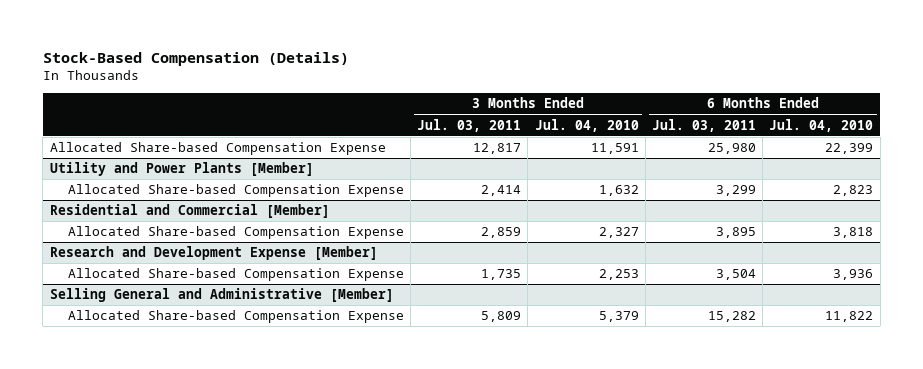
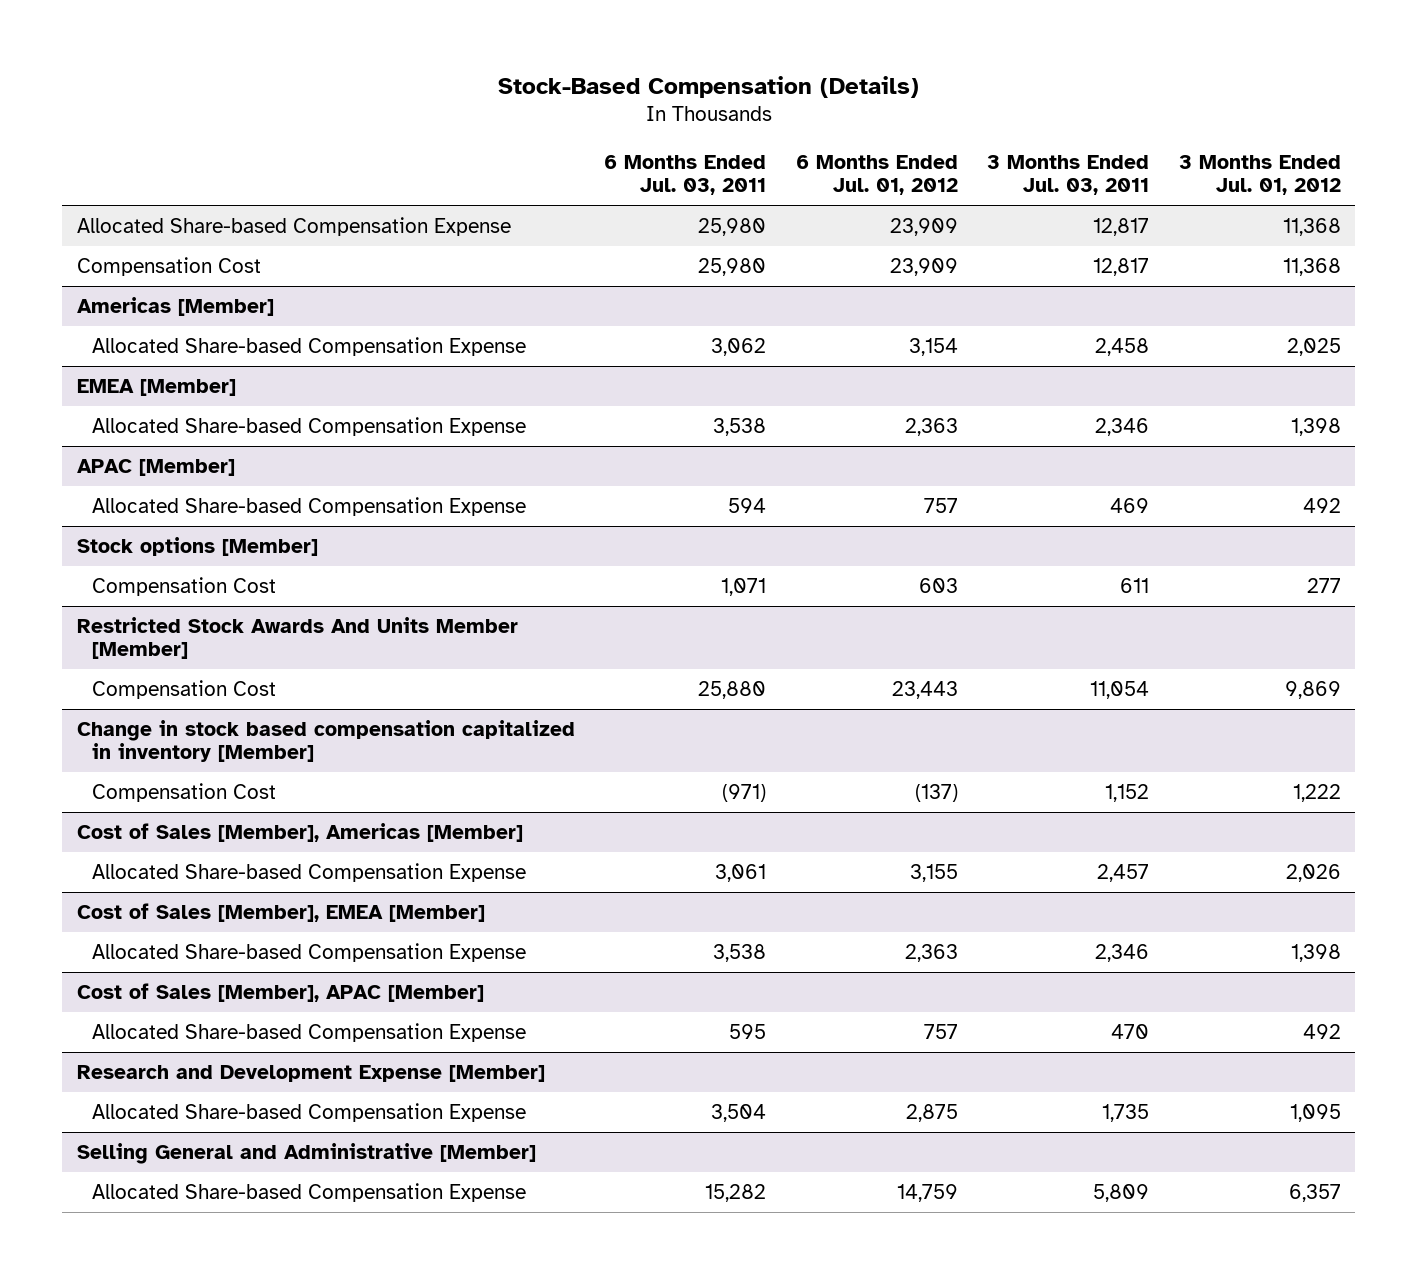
[534,118,639,132] Jul. 04, 2010 -> none
[769,118,874,132] Jul. 04, 2010 -> none
none -> [795,154,958,196] 6 Months Ended Jul. 01, 2012
none -> [1178,154,1341,196] 3 Months Ended Jul. 01, 2012
[49,162,314,177] Utility and Power Plants [Member] -> none
[49,204,330,219] Residential and Commercial [Member] -> none
none -> [76,256,261,276] Compensation Cost
none -> [76,296,274,316] Americas [Member]
[481,185,522,197] 2,414 -> [1095,337,1150,356] 2,458
[715,185,756,197] 3,299 -> [711,337,767,356] 3,062
none -> [76,378,236,396] EMEA [Member]
[481,227,522,239] 2,859 -> [1095,417,1150,436] 2,346
[715,227,756,239] 3,895 -> [713,417,767,436] 3,538
none -> [76,458,235,476] APAC [Member]
none -> [92,496,527,516] Allocated Share-based Compensation Expense
none -> [76,536,318,556] Stock options [Member]
none -> [92,576,277,596] Compensation Cost
none -> [76,616,518,660] Restricted Stock Awards And Units Member [Member]
none -> [92,679,277,699] Compensation Cost
none -> [76,719,575,763] Change in stock based compensation capitalized in inventory [Member]
none -> [92,782,277,802] Compensation Cost
none -> [76,822,523,842] Cost of Sales [Member], Americas [Member]
none -> [92,862,527,882] Allocated Share-based Compensation Expense
none -> [76,902,485,922] Cost of Sales [Member], EMEA [Member]
none -> [92,942,527,962] Allocated Share-based Compensation Expense
none -> [76,982,484,1002] Cost of Sales [Member], APAC [Member]
none -> [92,1022,527,1042] Allocated Share-based Compensation Expense

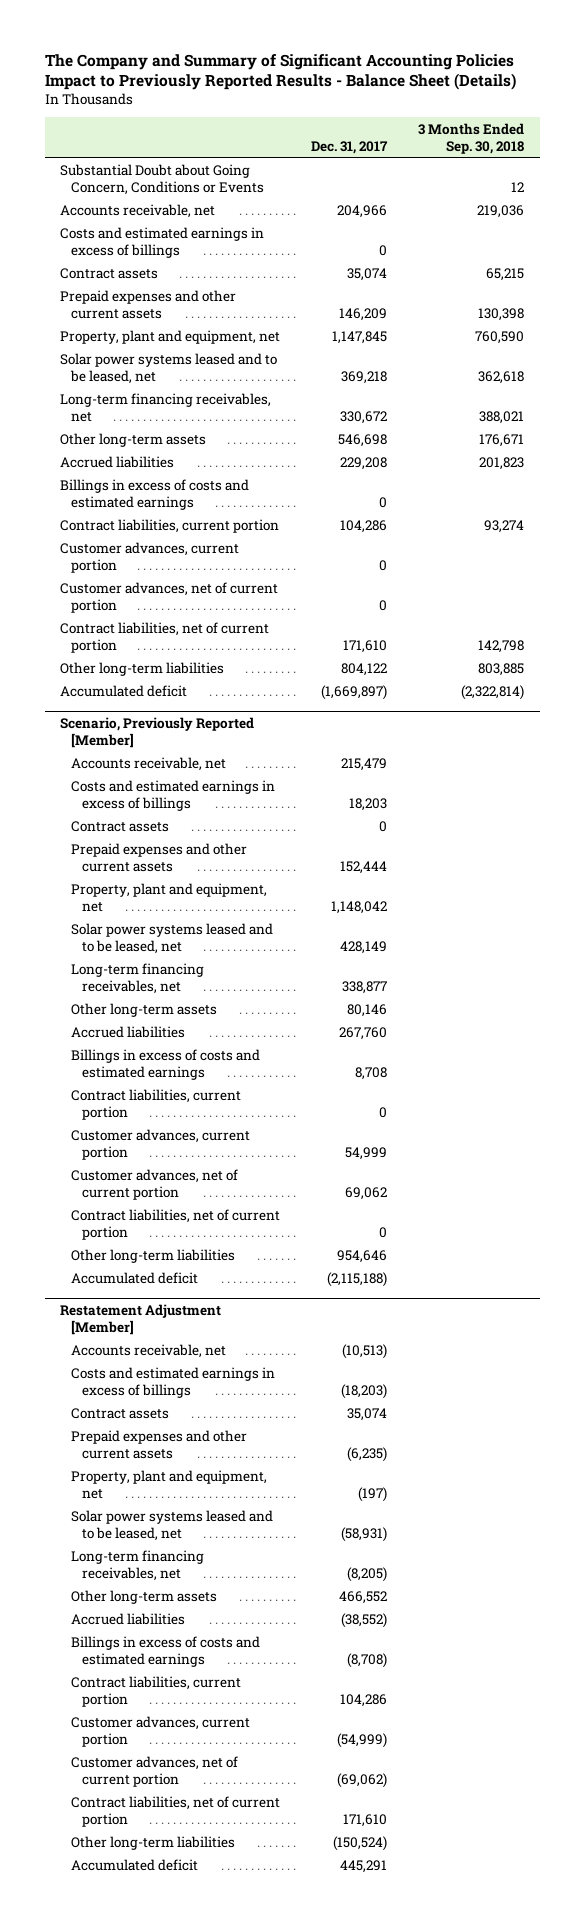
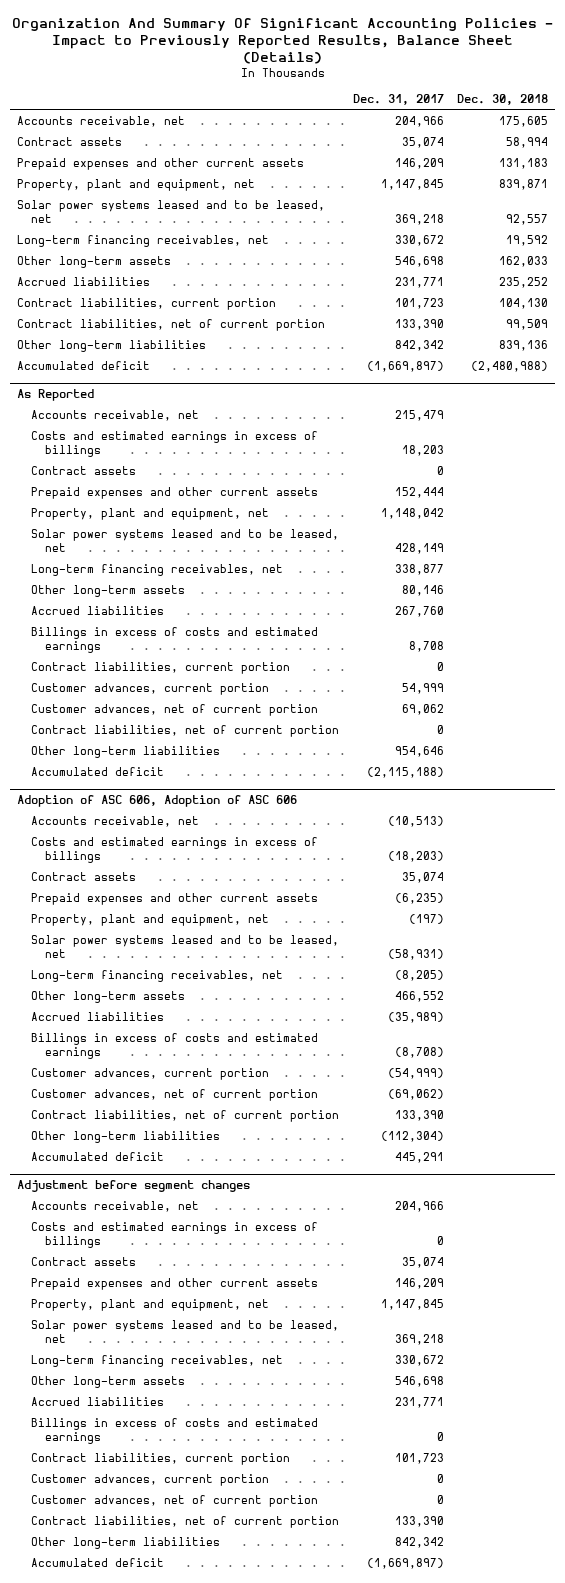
[44,53,516,91] The Company and Summary of Significant Accounting Policies Impact to Previously Reported Results - Balance Sheet (Details) -> [11,17,553,65] Organization And Summary Of Significant Accounting Policies - Impact to Previously Reported Results, Balance Sheet (Details)
[418,122,525,154] 3 Months Ended Sep. 30, 2018 -> none
none -> [456,94,548,106] Dec. 30, 2018
[60,164,265,196] Substantial Doubt about Going Concern, Conditions or Events -> none
[60,227,265,259] Costs and estimated earnings in excess of billings -> none
[60,479,250,511] Billings in excess of costs and estimated earnings -> none
[60,542,240,574] Customer advances, current portion -> none
[60,582,279,614] Customer advances, net of current portion -> none
[340,457,388,471] 229,208 -> [394,276,444,288] 231,771
[340,520,388,534] 104,286 -> [394,297,444,309] 101,723
[343,640,388,654] 171,610 -> [394,318,444,330] 133,390
[341,663,388,677] 804,122 -> [394,339,444,351] 842,342
[60,716,255,748] Scenario, Previously Reported [Member] -> none
none -> [17,388,95,401] As Reported
[60,1303,222,1335] Restatement Adjustment [Member] -> none
none -> [17,794,298,807] Adoption of ASC 606, Adoption of ASC 606
[341,1613,388,1629] (38,552) -> [387,1011,444,1023] (35,989)
[71,1676,242,1708] Contract liabilities, current portion -> none
[343,1814,388,1828] 171,610 -> [394,1109,444,1121] 133,390
[333,1836,388,1852] (150,524) -> [380,1130,444,1142] (112,304)
none -> [17,1179,251,1192] Adjustment before segment changes
none -> [31,1200,200,1212] Accounts receivable, net
none -> [31,1221,319,1249] Costs and estimated earnings in excess of billings
none -> [31,1256,137,1266] Contract assets
none -> [31,1277,319,1290] Prepaid expenses and other current assets
none -> [31,1298,270,1311] Property, plant and equipment, net
none -> [31,1319,340,1344] Solar power systems leased and to be leased, net
none -> [31,1354,284,1367] Long-term financing receivables, net
none -> [31,1375,186,1388] Other long-term assets
none -> [31,1396,165,1406] Accrued liabilities
none -> [31,1417,319,1445] Billings in excess of costs and estimated earnings
none -> [31,1452,291,1465] Contract liabilities, current portion
none -> [31,1473,270,1486] Customer advances, current portion
none -> [31,1494,319,1507] Customer advances, net of current portion
none -> [31,1515,340,1528] Contract liabilities, net of current portion
none -> [31,1536,221,1549] Other long-term liabilities
none -> [31,1557,165,1567] Accumulated deficit

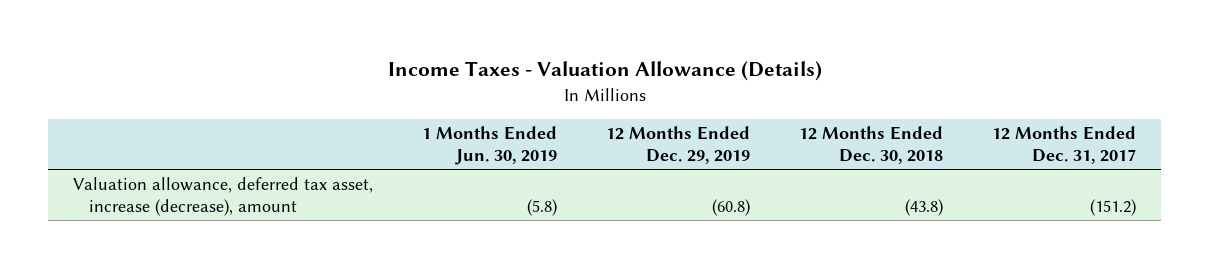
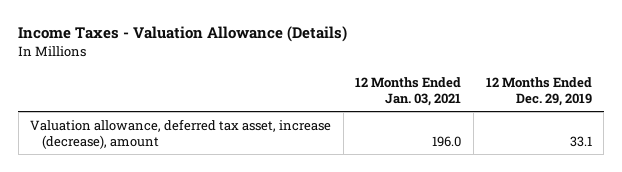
[421,126,557,165] 1 Months Ended Jun. 30, 2019 -> none
[799,126,944,164] 12 Months Ended Dec. 30, 2018 -> none
[992,126,1137,164] 12 Months Ended Dec. 31, 2017 -> none
none -> [355,76,462,106] 12 Months Ended Jan. 03, 2021
[712,198,751,216] (60.8) -> [569,135,592,147] 33.1

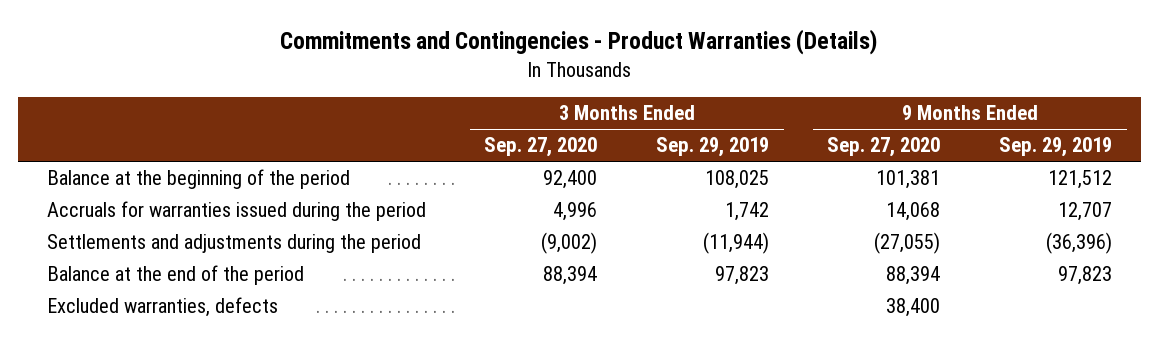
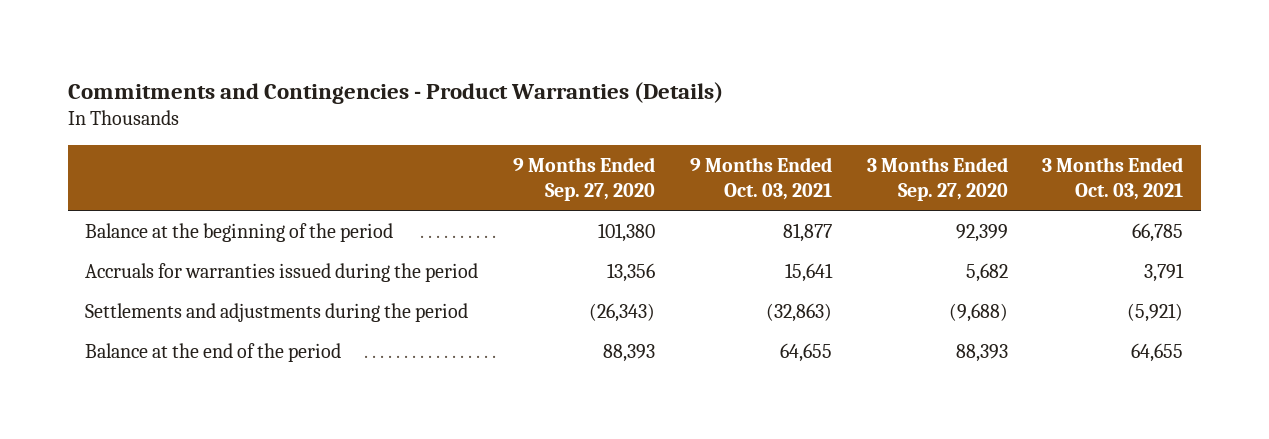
[655,137,769,158] Sep. 29, 2019 -> none
[999,137,1113,158] Sep. 29, 2019 -> none
none -> [689,156,832,201] 9 Months Ended Oct. 03, 2021
none -> [1042,156,1184,201] 3 Months Ended Oct. 03, 2021
[46,297,278,318] Excluded warranties, defects -> none
[543,170,598,190] 92,400 -> [955,223,1008,242] 92,399
[876,170,941,190] 101,381 -> [598,222,656,242] 101,380
[553,202,598,222] 4,996 -> [965,262,1008,282] 5,682
[886,202,941,222] 14,068 -> [607,262,656,282] 13,356
[541,232,598,255] (9,002) -> [948,302,1008,322] (9,688)
[874,232,941,255] (27,055) -> [589,302,656,322] (26,343)
[543,266,598,286] 88,394 -> [955,343,1008,362] 88,393
[886,266,941,286] 88,394 -> [603,343,656,362] 88,393

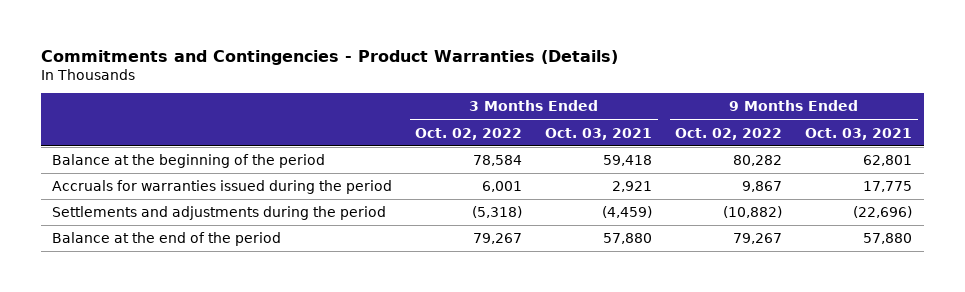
[513,156,656,202] 9 Months Ended Sep. 27, 2020 -> none
[866,156,1008,202] 3 Months Ended Sep. 27, 2020 -> none
none -> [415,127,523,140] Oct. 02, 2022
none -> [675,127,783,140] Oct. 02, 2022
[782,222,832,242] 81,877 -> [863,154,913,166] 62,801
[1132,222,1184,242] 66,785 -> [603,154,653,166] 59,418
[784,262,833,282] 15,641 -> [863,180,913,192] 17,775
[1144,262,1185,282] 3,791 -> [612,180,653,192] 2,921
[765,302,832,322] (32,863) -> [853,205,913,218] (22,696)
[1127,302,1184,322] (5,921) -> [602,205,653,218] (4,459)
[779,342,832,362] 64,655 -> [863,232,913,244] 57,880
[1131,342,1184,362] 64,655 -> [603,232,653,244] 57,880

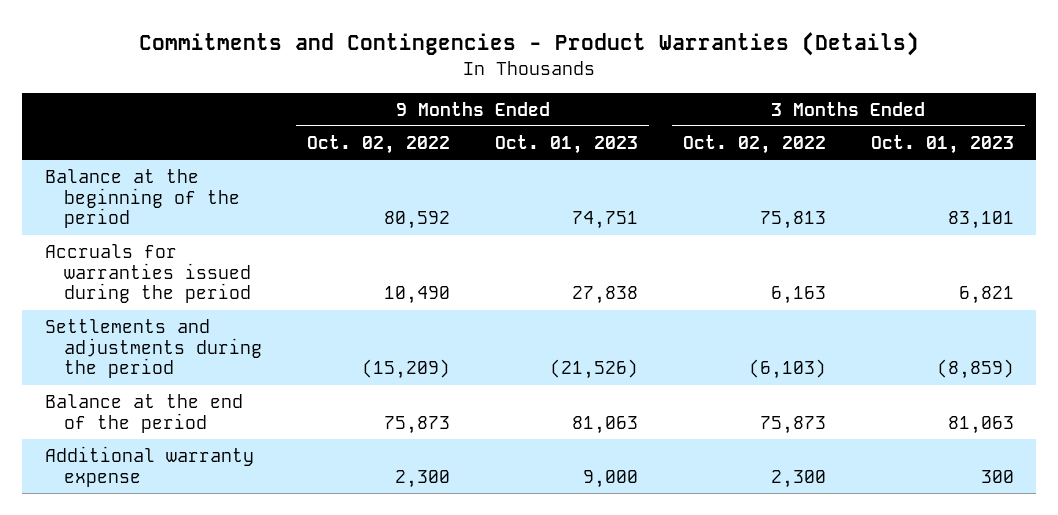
[545,127,653,140] Oct. 03, 2021 -> none
[805,127,913,140] Oct. 03, 2021 -> none
none -> [494,134,638,154] Oct. 01, 2023
none -> [870,134,1014,154] Oct. 01, 2023
[473,154,523,166] 78,584 -> [759,211,826,230] 75,813
[733,154,783,166] 80,282 -> [384,211,451,230] 80,592
[482,180,523,192] 6,001 -> [770,286,826,305] 6,163
[742,180,783,192] 9,867 -> [384,286,451,305] 10,490
[472,205,523,218] (5,318) -> [748,359,826,380] (6,103)
[723,205,783,218] (10,882) -> [362,359,451,380] (15,209)
[473,232,523,244] 79,267 -> [759,415,826,434] 75,873
[733,232,783,244] 79,267 -> [384,415,451,434] 75,873
none -> [44,445,254,487] Additional warranty expense

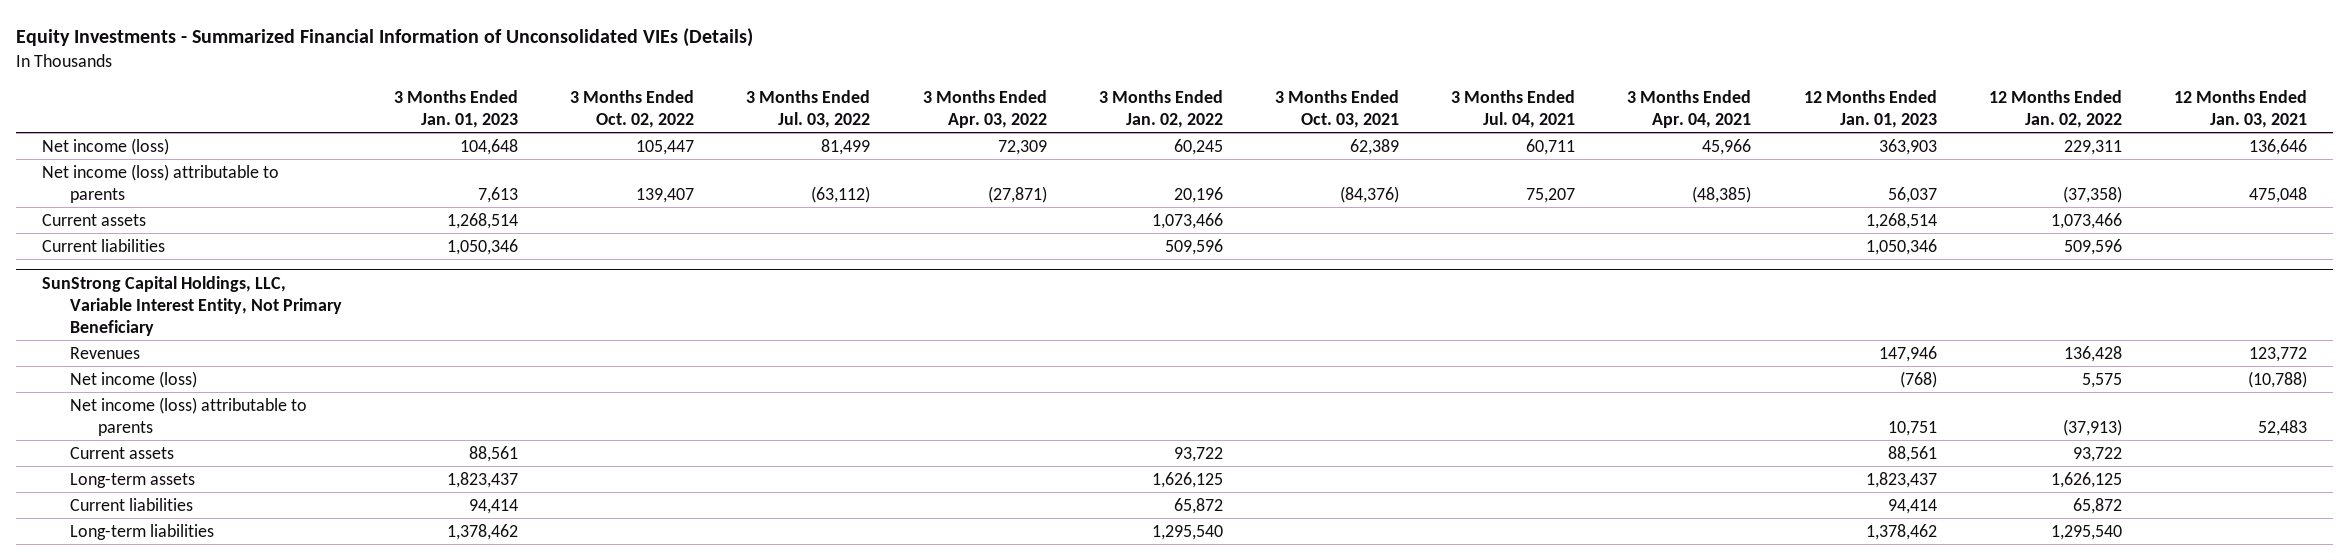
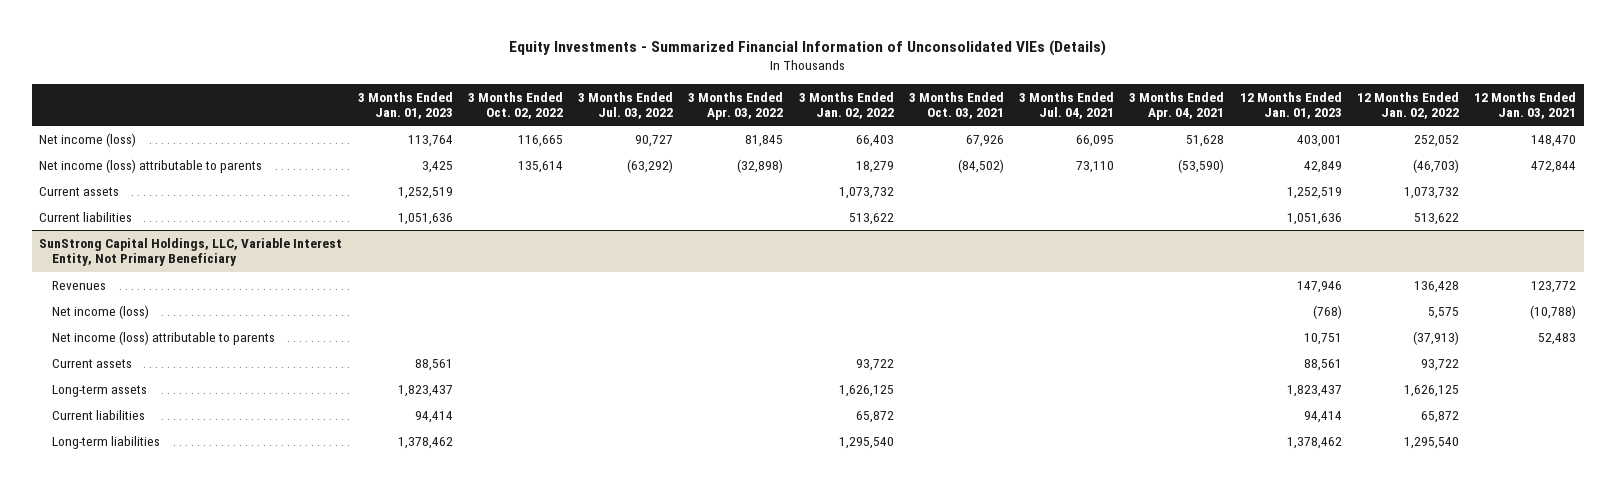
[459,138,518,155] 104,648 -> [407,134,453,147] 113,764
[636,139,695,155] 105,447 -> [517,134,563,147] 116,665
[821,138,871,155] 81,499 -> [635,134,674,147] 90,727
[997,139,1047,155] 72,309 -> [745,134,784,147] 81,845
[1173,138,1223,155] 60,245 -> [855,134,894,147] 66,403
[1349,138,1399,155] 62,389 -> [965,134,1004,147] 67,926
[1526,138,1576,155] 60,711 -> [1076,134,1115,147] 66,095
[1702,138,1752,155] 45,966 -> [1186,134,1225,147] 51,628
[1878,138,1937,155] 363,903 -> [1296,134,1342,147] 403,001
[2063,139,2122,155] 229,311 -> [1413,134,1459,147] 252,052
[2248,138,2307,155] 136,646 -> [1531,134,1577,147] 148,470
[477,186,518,203] 7,613 -> [421,160,453,173] 3,425
[636,187,695,203] 139,407 -> [517,160,563,173] 135,614
[811,185,871,203] (63,112) -> [627,158,674,173] (63,292)
[987,185,1047,203] (27,871) -> [737,158,784,173] (32,898)
[1173,186,1223,203] 20,196 -> [855,160,894,173] 18,279
[1339,185,1399,203] (84,376) -> [957,158,1004,173] (84,502)
[1526,187,1576,203] 75,207 -> [1076,160,1115,173] 73,110
[1692,185,1752,203] (48,385) -> [1178,158,1225,173] (53,590)
[1887,186,1937,203] 56,037 -> [1303,160,1342,173] 42,849
[2062,185,2122,203] (37,358) -> [1412,158,1459,173] (46,703)
[2248,186,2307,203] 475,048 -> [1531,160,1577,173] 472,844
[446,212,518,229] 1,268,514 -> [397,186,453,199] 1,252,519
[1151,212,1223,229] 1,073,466 -> [838,186,894,199] 1,073,732
[1865,212,1937,229] 1,268,514 -> [1286,186,1342,199] 1,252,519
[2050,212,2122,229] 1,073,466 -> [1403,186,1459,199] 1,073,732
[446,238,518,255] 1,050,346 -> [397,212,453,225] 1,051,636
[1164,238,1223,255] 509,596 -> [848,212,894,225] 513,622
[1865,238,1937,255] 1,050,346 -> [1286,212,1342,225] 1,051,636
[2063,238,2122,255] 509,596 -> [1413,212,1459,225] 513,622

